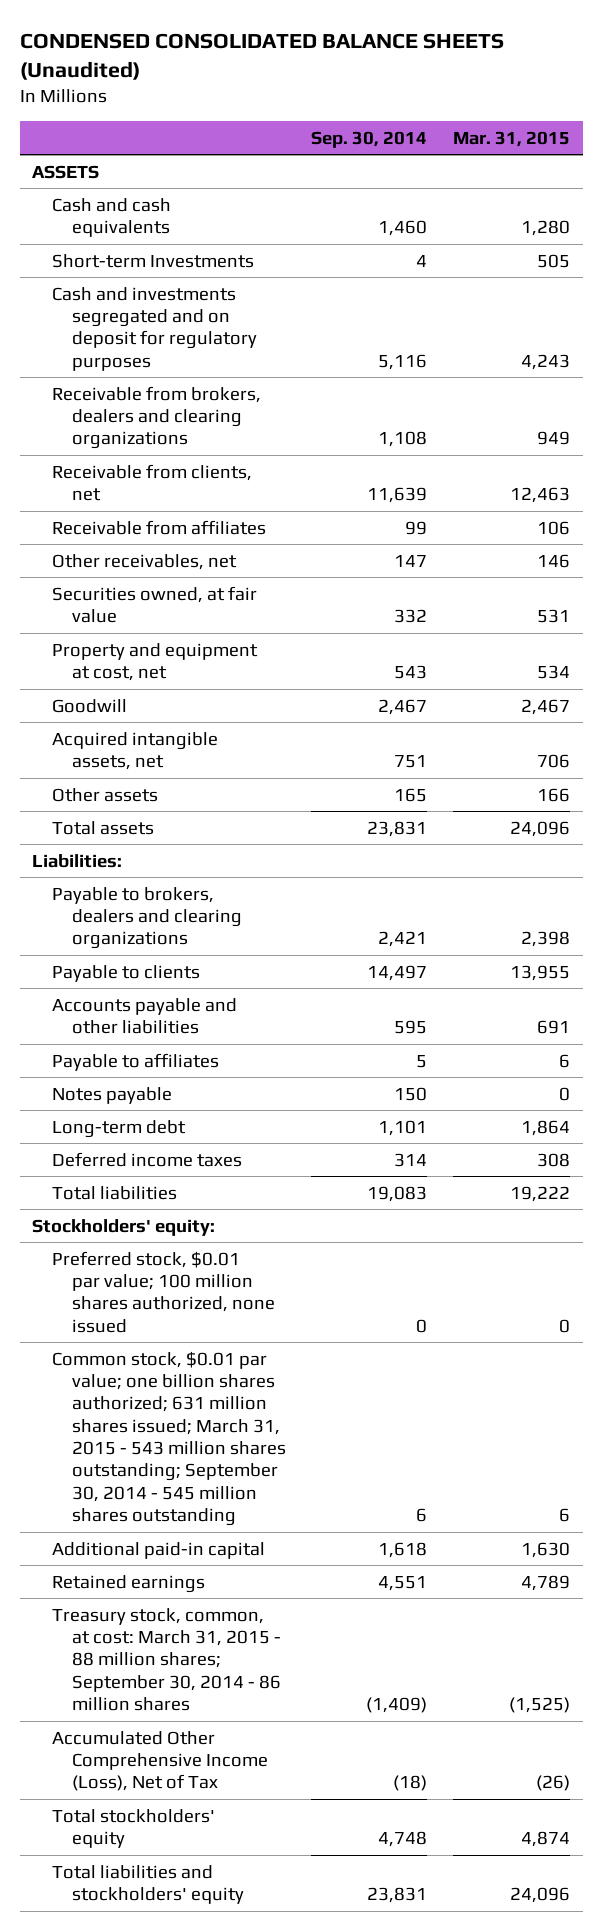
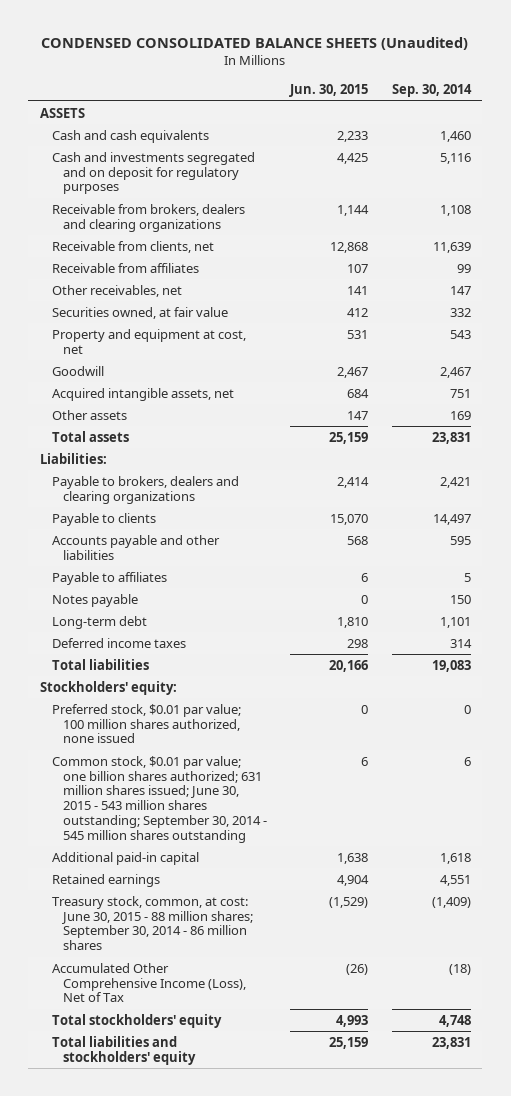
[452,130,570,147] Mar. 31, 2015 -> none
none -> [289,84,369,98] Jun. 30, 2015
[51,253,254,268] Short-term Investments -> none
[394,787,428,802] 165 -> [449,410,471,420] 169
[51,1350,286,1527] Common stock, $0.01 par value; one billion shares authorized; 631 million shares issued; March 31, 2015 - 543 million shares outstanding; September 30, 2014 - 545 million shares outstanding -> [51,755,267,843] Common stock, $0.01 par value; one billion shares authorized; 631 million shares issued; June 30, 2015 - 543 million shares outstanding; September 30, 2014 - 545 million shares outstanding
[51,1607,281,1711] Treasury stock, common, at cost: March 31, 2015 - 88 million shares; September 30, 2014 - 86 million shares -> [51,895,253,951] Treasury stock, common, at cost: June 30, 2015 - 88 million shares; September 30, 2014 - 86 million shares

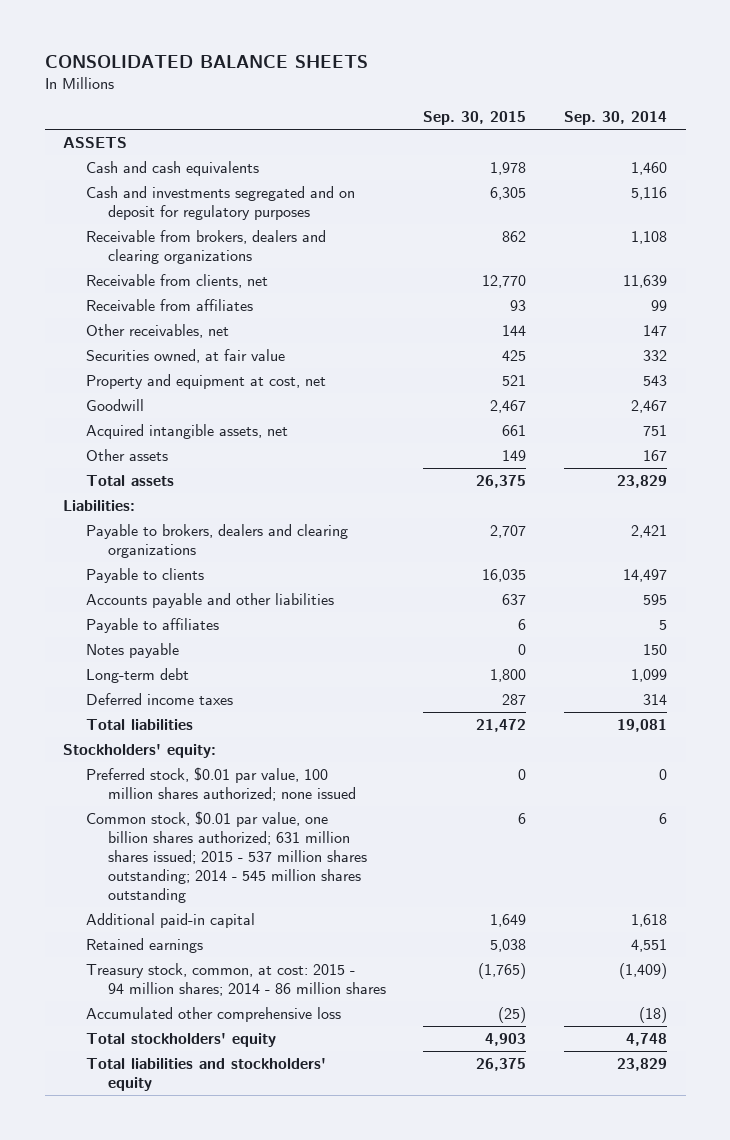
[41,37,469,51] CONDENSED CONSOLIDATED BALANCE SHEETS (Unaudited) -> [44,55,368,69] CONSOLIDATED BALANCE SHEETS
[289,84,369,98] Jun. 30, 2015 -> none
none -> [423,111,527,126] Sep. 30, 2015
[449,410,471,420] 169 -> [643,449,668,461] 167
[431,431,471,444] 23,831 -> [617,474,668,488] 23,829
[439,616,471,628] 1,101 -> [631,668,668,682] 1,099
[431,659,471,672] 19,083 -> [617,718,668,732] 19,081
[51,703,241,744] Preferred stock, $0.01 par value; 100 million shares authorized, none issued -> [85,766,356,801] Preferred stock, $0.01 par value, 100 million shares authorized; none issued
[51,755,267,843] Common stock, $0.01 par value; one billion shares authorized; 631 million shares issued; June 30, 2015 - 543 million shares outstanding; September 30, 2014 - 545 million shares outstanding -> [85,810,367,903] Common stock, $0.01 par value, one billion shares authorized; 631 million shares issued; 2015 - 537 million shares outstanding; 2014 - 545 million shares outstanding
[51,895,253,951] Treasury stock, common, at cost: June 30, 2015 - 88 million shares; September 30, 2014 - 86 million shares -> [85,962,386,996] Treasury stock, common, at cost: 2015 - 94 million shares; 2014 - 86 million shares
[51,962,246,1003] Accumulated Other Comprehensive Income (Loss), Net of Tax -> [85,1006,341,1022] Accumulated other comprehensive loss
[431,1036,471,1049] 23,831 -> [617,1057,668,1071] 23,829

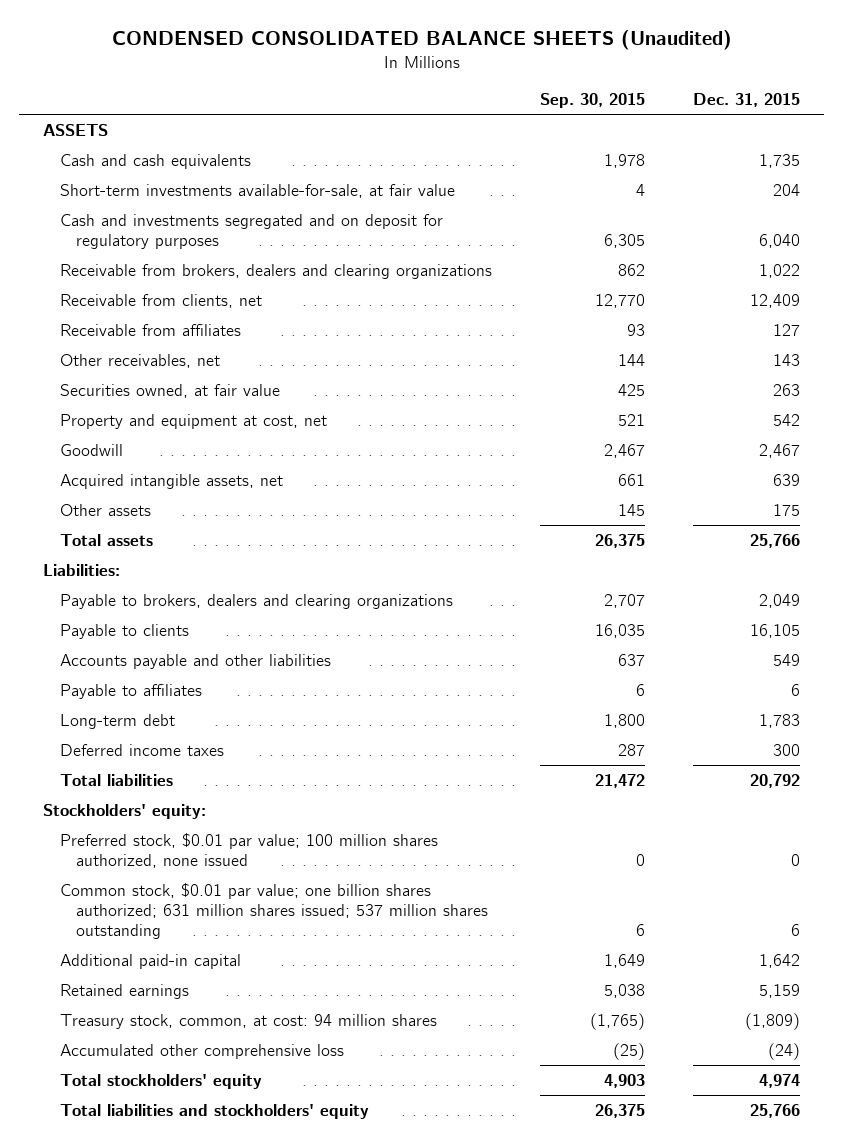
[44,55,368,69] CONSOLIDATED BALANCE SHEETS -> [111,30,732,51] CONDENSED CONSOLIDATED BALANCE SHEETS (Unaudited)
[564,111,668,126] Sep. 30, 2014 -> none
none -> [692,93,800,108] Dec. 31, 2015
none -> [59,183,455,198] Short-term investments available-for-sale, at fair value
[502,449,527,461] 149 -> [617,503,645,516] 145
[85,642,179,658] Notes payable -> none
[85,766,356,801] Preferred stock, $0.01 par value, 100 million shares authorized; none issued -> [59,832,438,868] Preferred stock, $0.01 par value; 100 million shares authorized, none issued
[85,810,367,903] Common stock, $0.01 par value, one billion shares authorized; 631 million shares issued; 2015 - 537 million shares outstanding; 2014 - 545 million shares outstanding -> [59,882,489,939] Common stock, $0.01 par value; one billion shares authorized; 631 million shares issued; 537 million shares outstanding
[85,962,386,996] Treasury stock, common, at cost: 2015 - 94 million shares; 2014 - 86 million shares -> [59,1013,437,1029] Treasury stock, common, at cost: 94 million shares

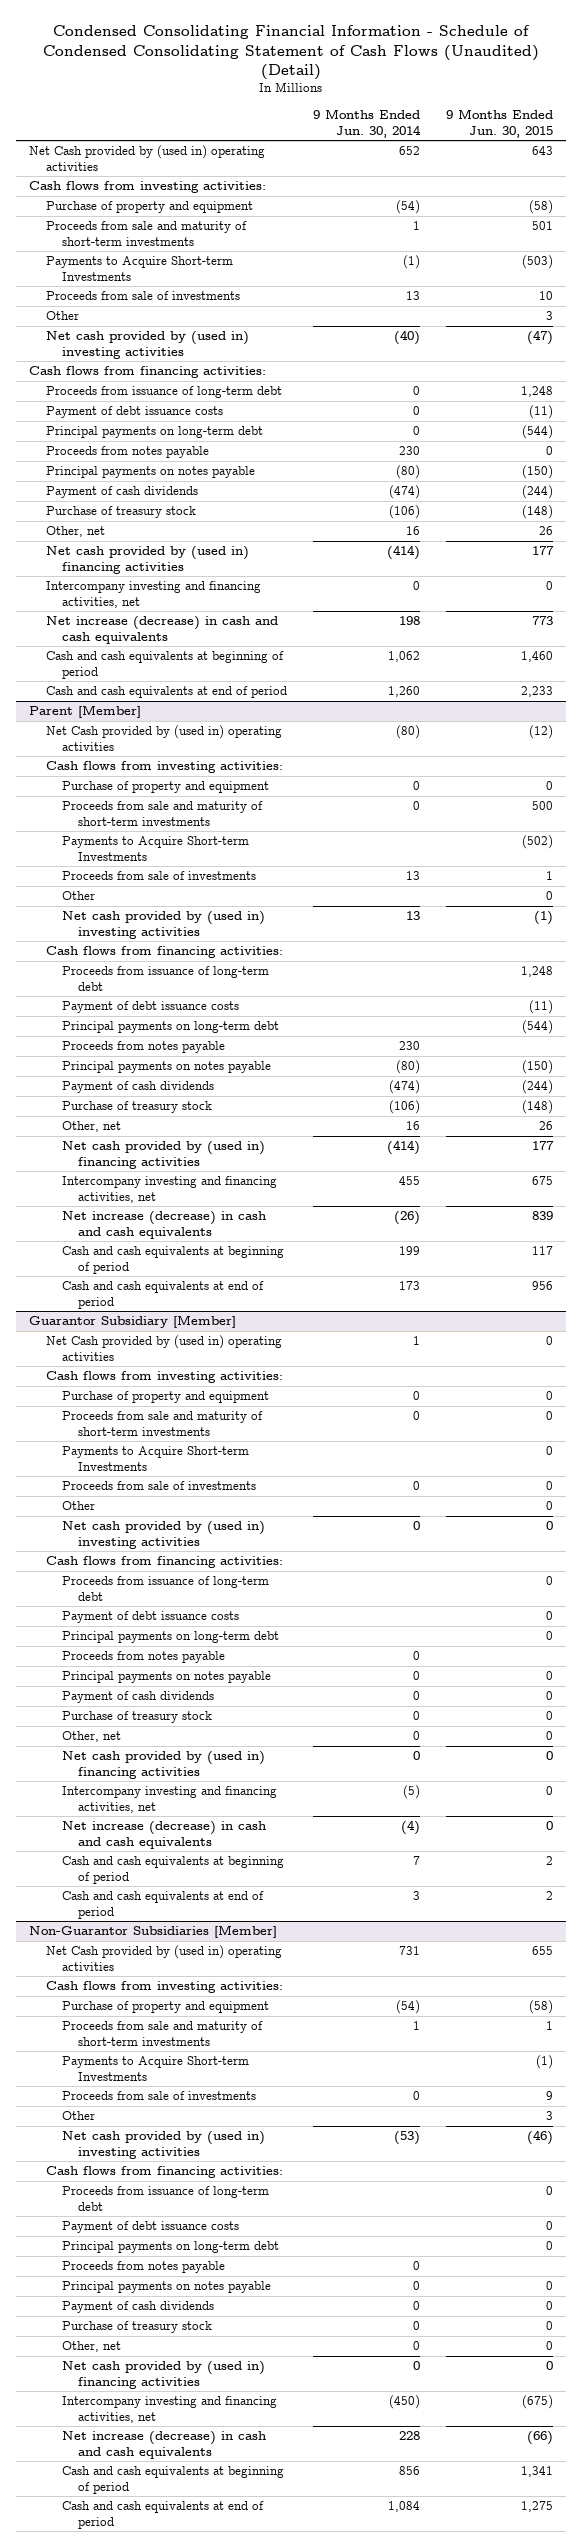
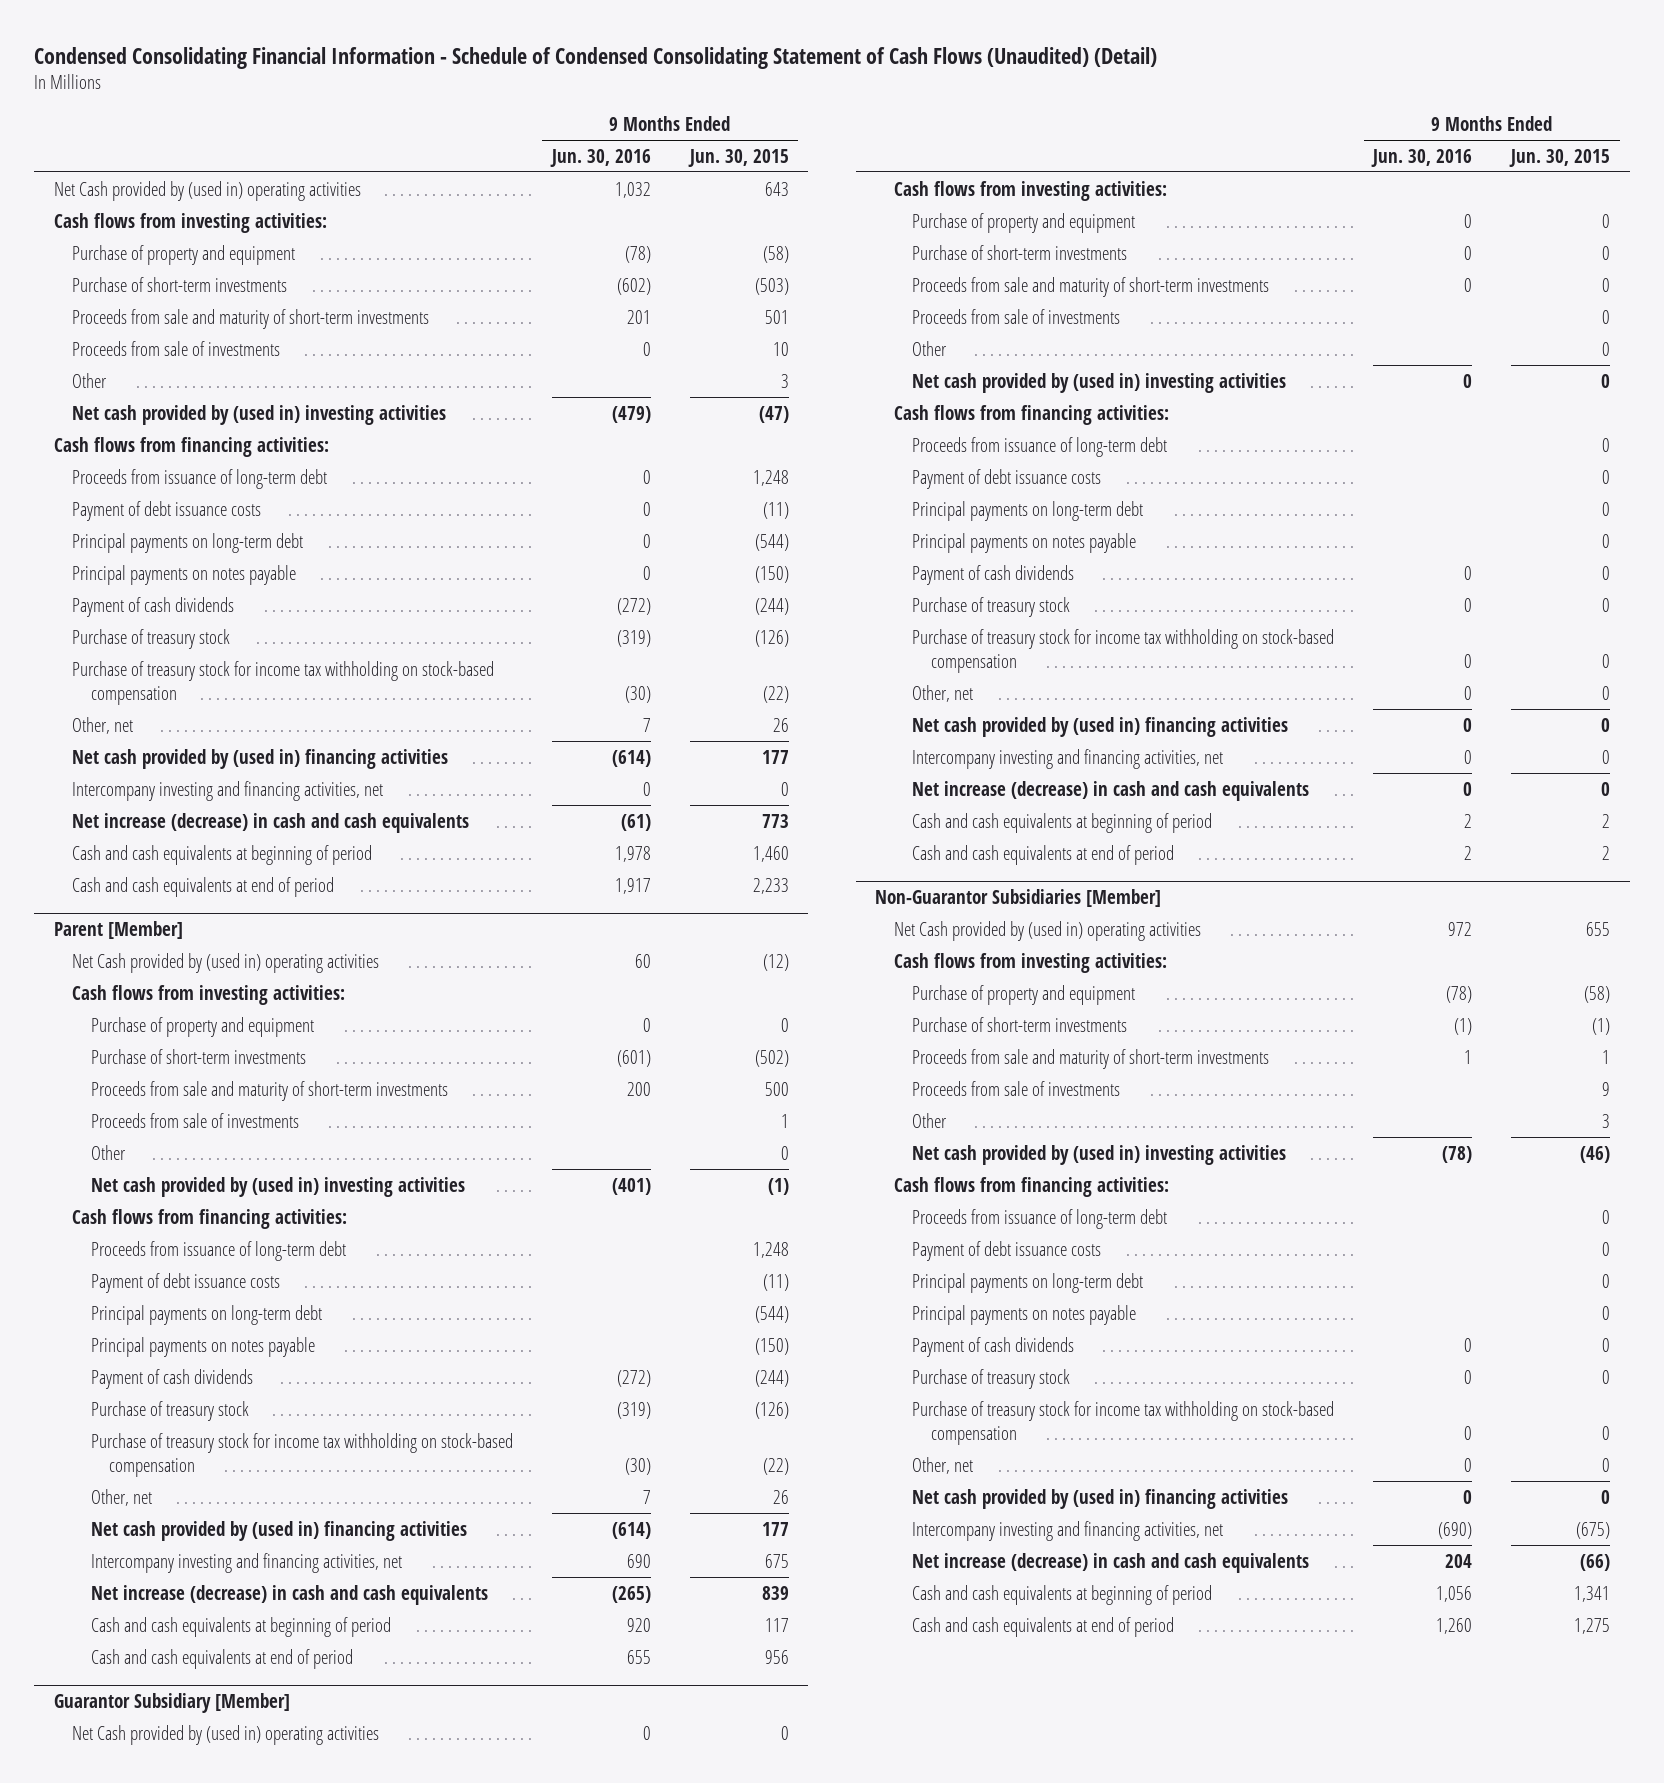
[312,109,421,138] 9 Months Ended Jun. 30, 2014 -> none
none -> [549,148,651,167] Jun. 30, 2016
none -> [72,276,288,292] Purchase of short-term investments
[45,256,233,281] Payments to Acquire Short-term Investments -> none
[45,446,209,459] Proceeds from notes payable -> none
[522,505,554,520] (148) -> [754,629,789,647] (126)
none -> [72,660,495,705] Purchase of treasury stock for income tax withholding on stock-based compensation
none -> [90,1048,306,1064] Purchase of short-term investments
[62,836,250,861] Payments to Acquire Short-term Investments -> none
[62,1041,226,1054] Proceeds from notes payable -> none
[522,1100,554,1115] (148) -> [754,1401,789,1419] (126)
none -> [90,1432,513,1477] Purchase of treasury stock for income tax withholding on stock-based compensation
none -> [912,244,1128,260] Purchase of short-term investments
[62,1446,250,1471] Payments to Acquire Short-term Investments -> none
[62,1651,226,1664] Proceeds from notes payable -> none
none -> [912,628,1335,673] Purchase of treasury stock for income tax withholding on stock-based compensation
none -> [912,1016,1128,1032] Purchase of short-term investments
[62,2056,250,2081] Payments to Acquire Short-term Investments -> none
[62,2261,226,2274] Proceeds from notes payable -> none
none -> [912,1400,1335,1445] Purchase of treasury stock for income tax withholding on stock-based compensation

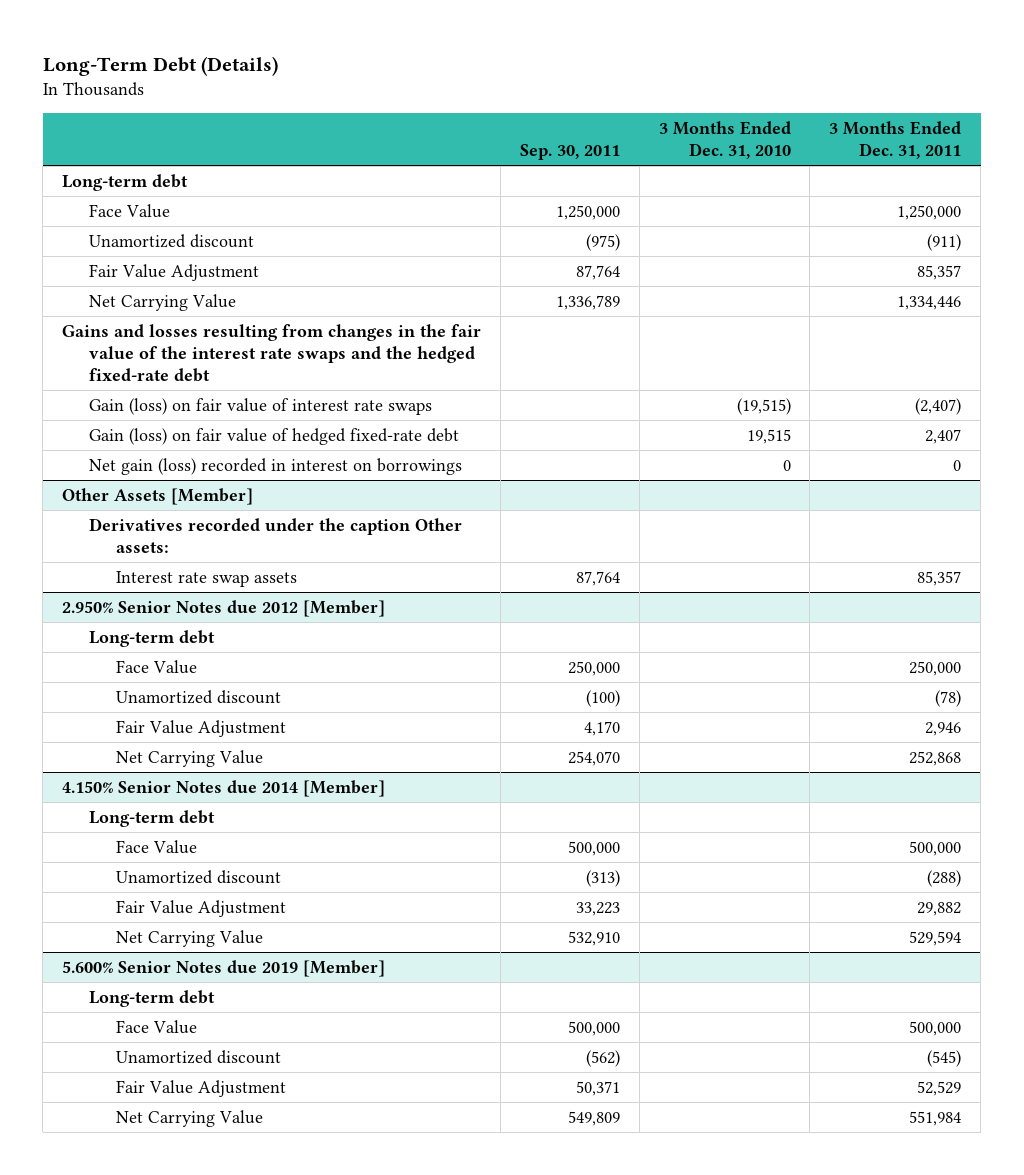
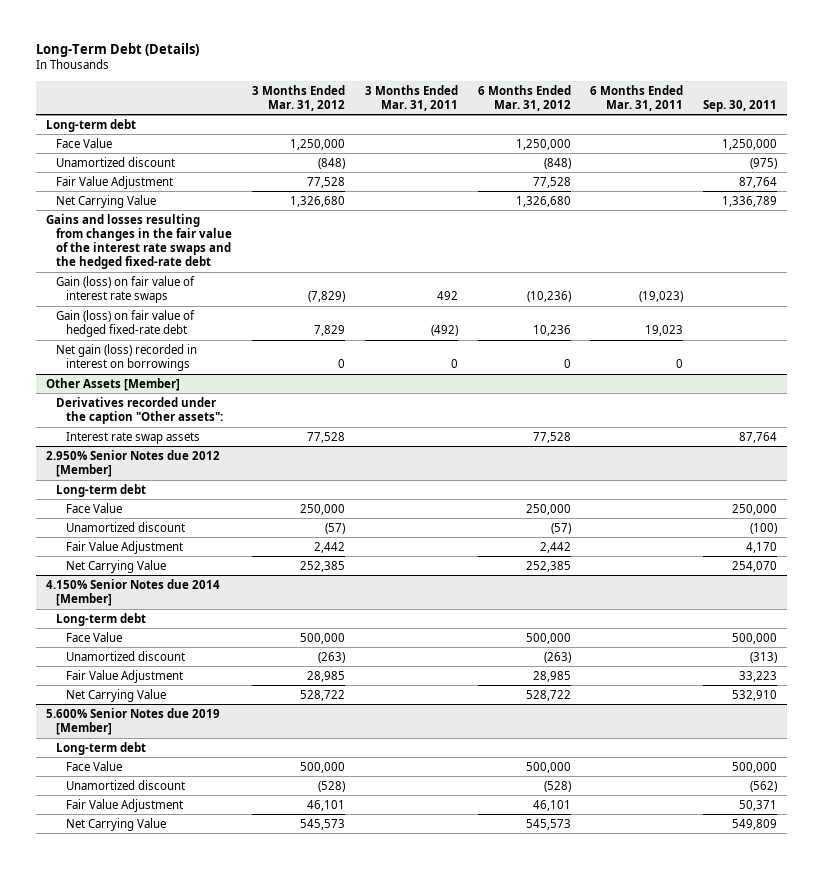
[658,121,791,160] 3 Months Ended Dec. 31, 2010 -> none
[829,121,962,160] 3 Months Ended Dec. 31, 2011 -> none
none -> [251,84,345,111] 3 Months Ended Mar. 31, 2012
none -> [364,84,458,111] 3 Months Ended Mar. 31, 2011
none -> [477,84,571,111] 6 Months Ended Mar. 31, 2012
none -> [590,84,684,111] 6 Months Ended Mar. 31, 2011
[88,517,462,553] Derivatives recorded under the caption Other assets: -> [56,396,224,424] Derivatives recorded under the caption "Other assets":

